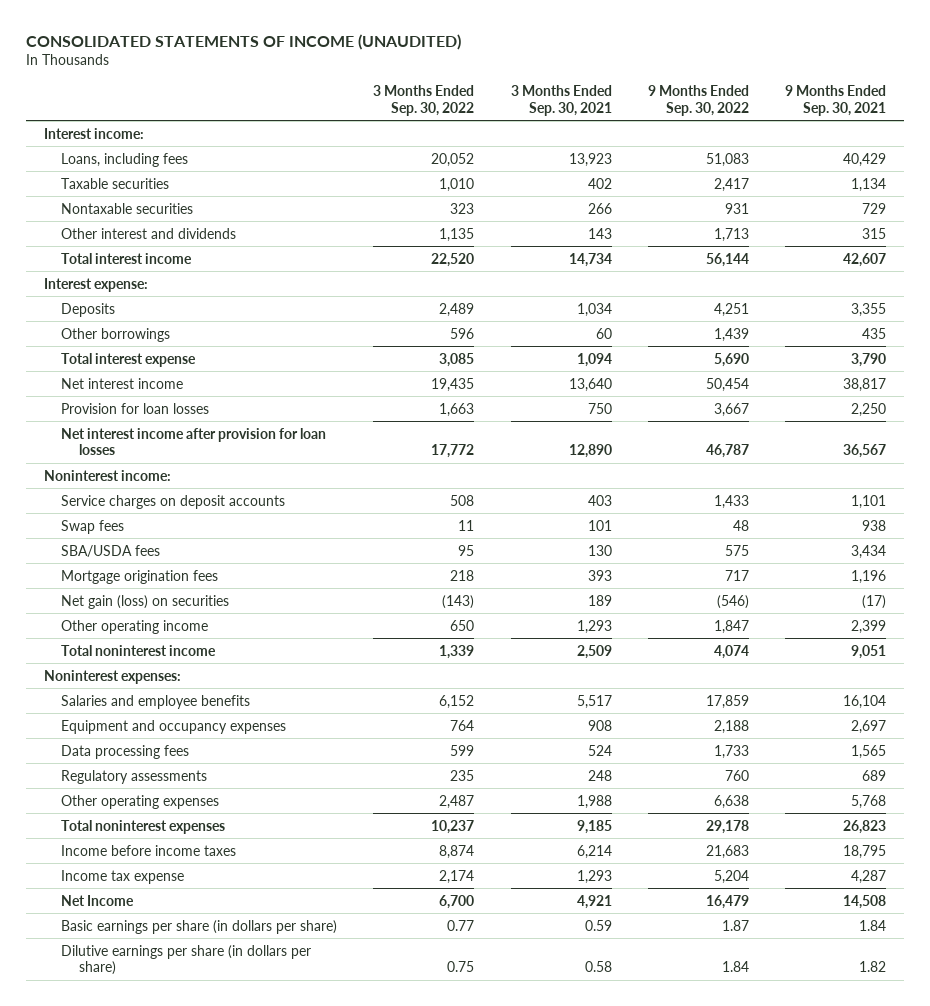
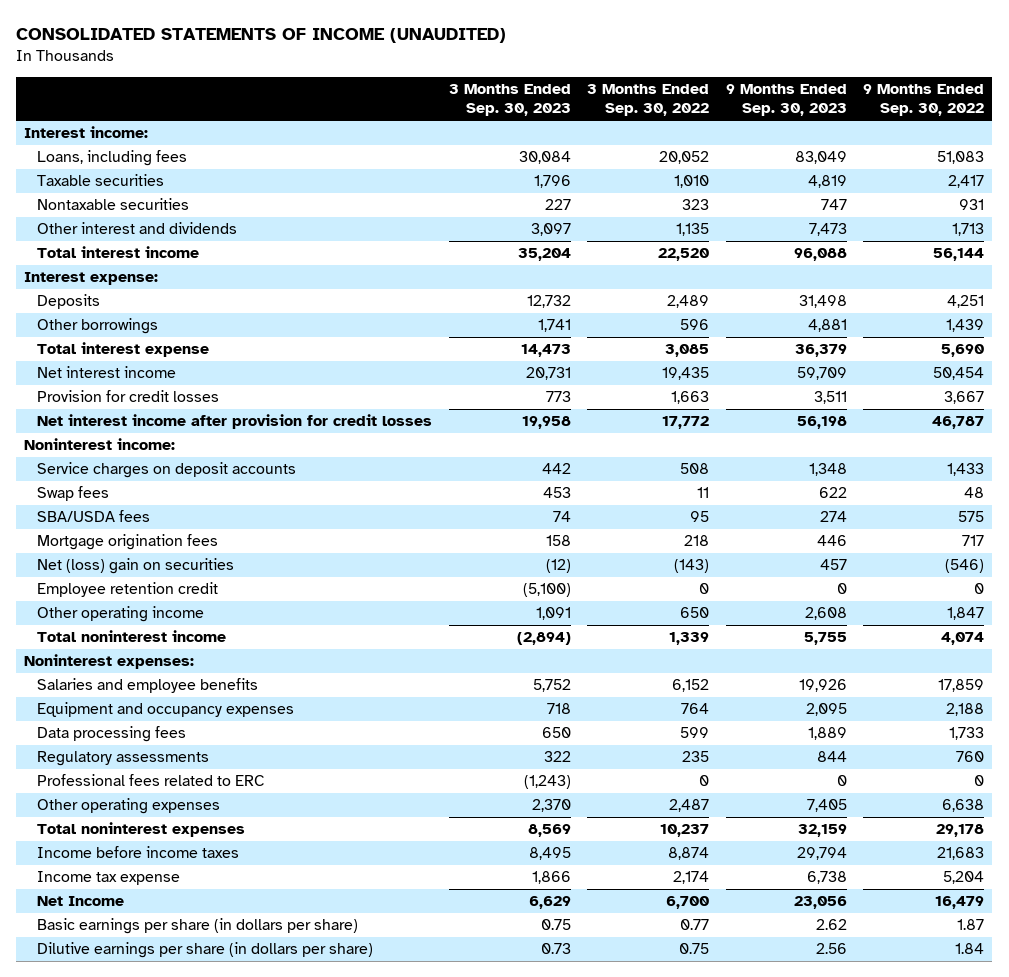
[510,84,612,116] 3 Months Ended Sep. 30, 2021 -> none
[784,84,886,116] 9 Months Ended Sep. 30, 2021 -> none
none -> [448,84,571,117] 3 Months Ended Sep. 30, 2023
none -> [725,84,847,117] 9 Months Ended Sep. 30, 2023
[61,402,210,414] Provision for loan losses -> [37,390,220,403] Provision for credit losses
[61,427,327,456] Net interest income after provision for loan losses -> [37,414,433,430] Net interest income after provision for credit losses
[61,594,230,609] Net gain (loss) on securities -> [37,558,235,575] Net (loss) gain on securities
none -> [37,582,219,598] Employee retention credit
none -> [37,774,266,787] Professional fees related to ERC

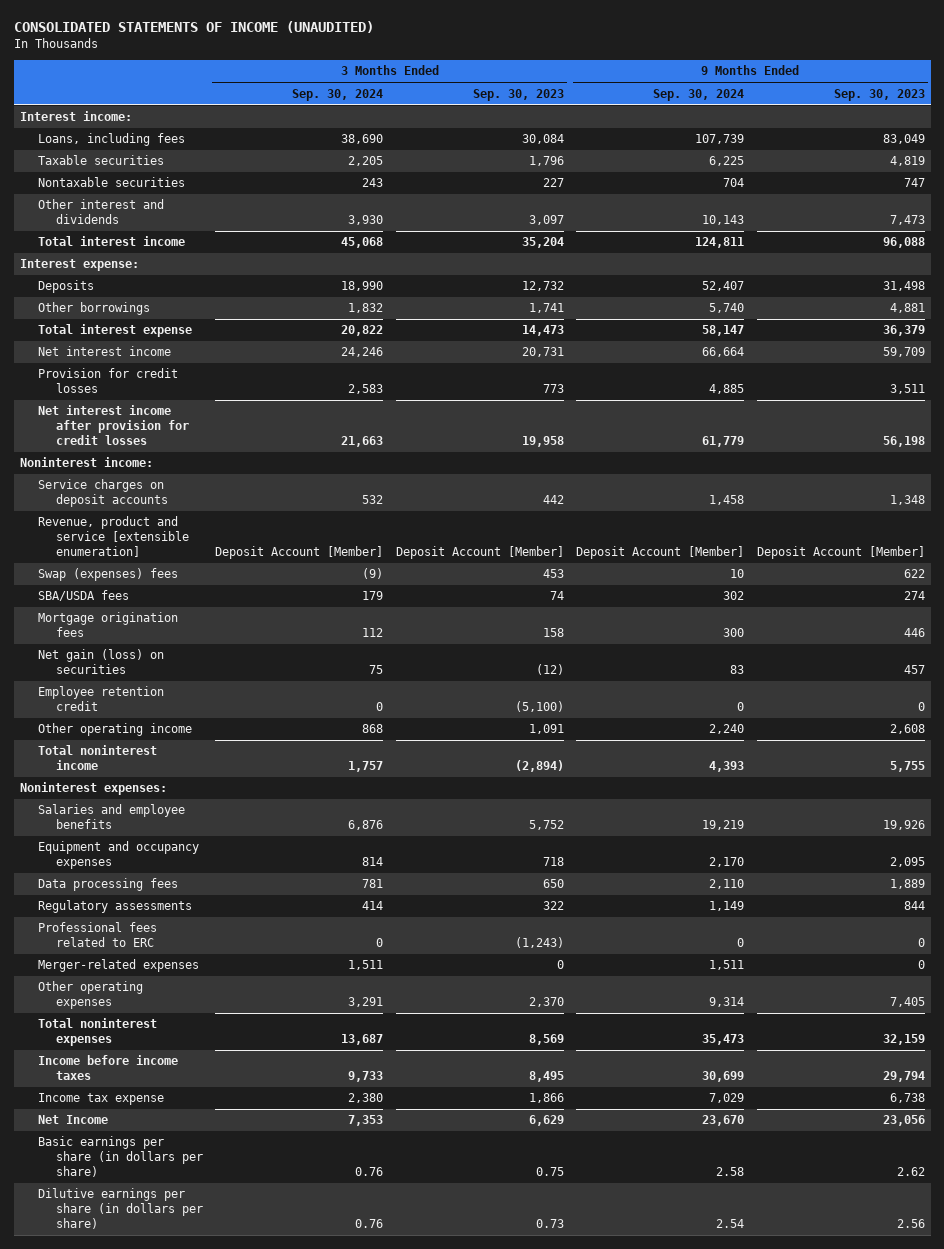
[587,84,710,117] 3 Months Ended Sep. 30, 2022 -> none
[863,84,985,117] 9 Months Ended Sep. 30, 2022 -> none
none -> [292,88,384,101] Sep. 30, 2024
none -> [653,88,745,101] Sep. 30, 2024
none -> [38,516,190,558] Revenue, product and service [extensible enumeration]
[37,486,110,502] Swap fees -> [38,568,179,582] Swap (expenses) fees
[37,558,235,575] Net (loss) gain on securities -> [38,649,165,675] Net gain (loss) on securities
none -> [38,959,200,973] Merger-related expenses

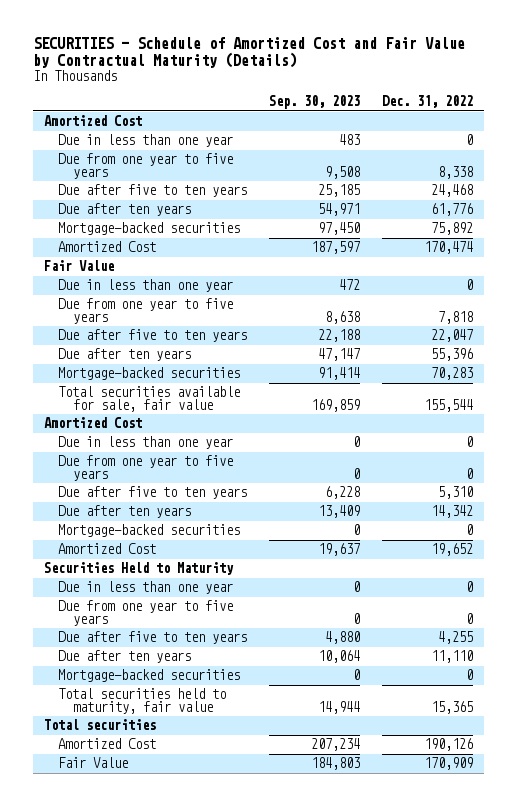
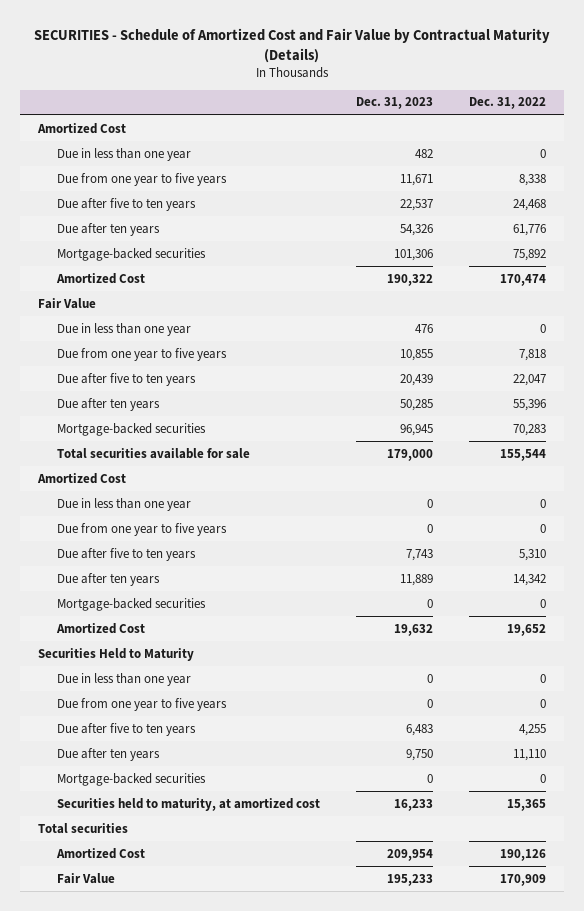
[269,95,361,110] Sep. 30, 2023 -> none
none -> [356,97,434,110] Dec. 31, 2023
[58,386,241,412] Total securities available for sale, fair value -> [57,447,251,459] Total securities available for sale
[58,688,227,714] Total securities held to maturity, fair value -> [57,797,321,811] Securities held to maturity, at amortized cost

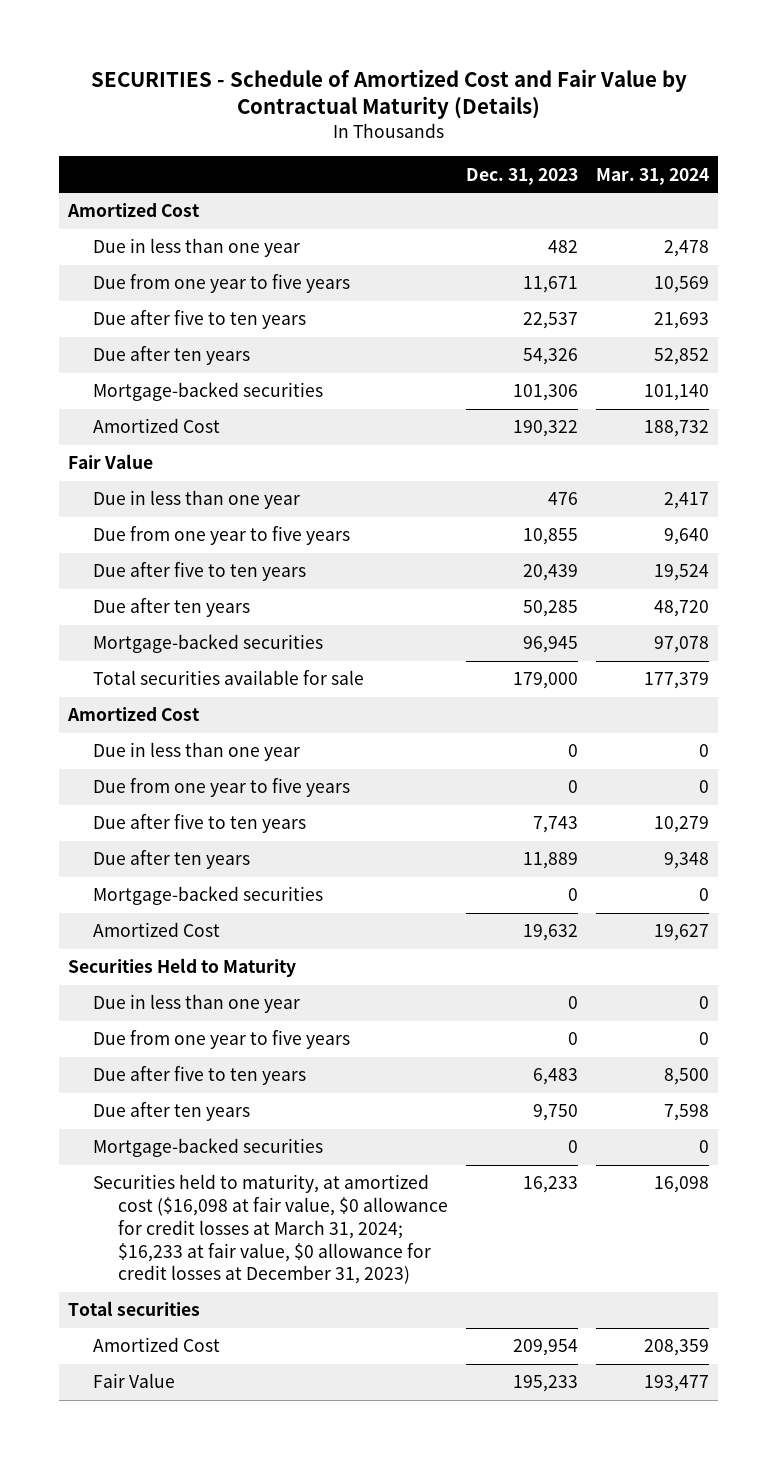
[469,97,547,110] Dec. 31, 2022 -> none
none -> [595,167,709,185] Mar. 31, 2024
[57,797,321,811] Securities held to maturity, at amortized cost -> [93,1174,448,1285] Securities held to maturity, at amortized cost ($16,098 at fair value, $0 allowance for credit losses at March 31, 2024; $16,233 at fair value, $0 allowance for credit losses at December 31, 2023)

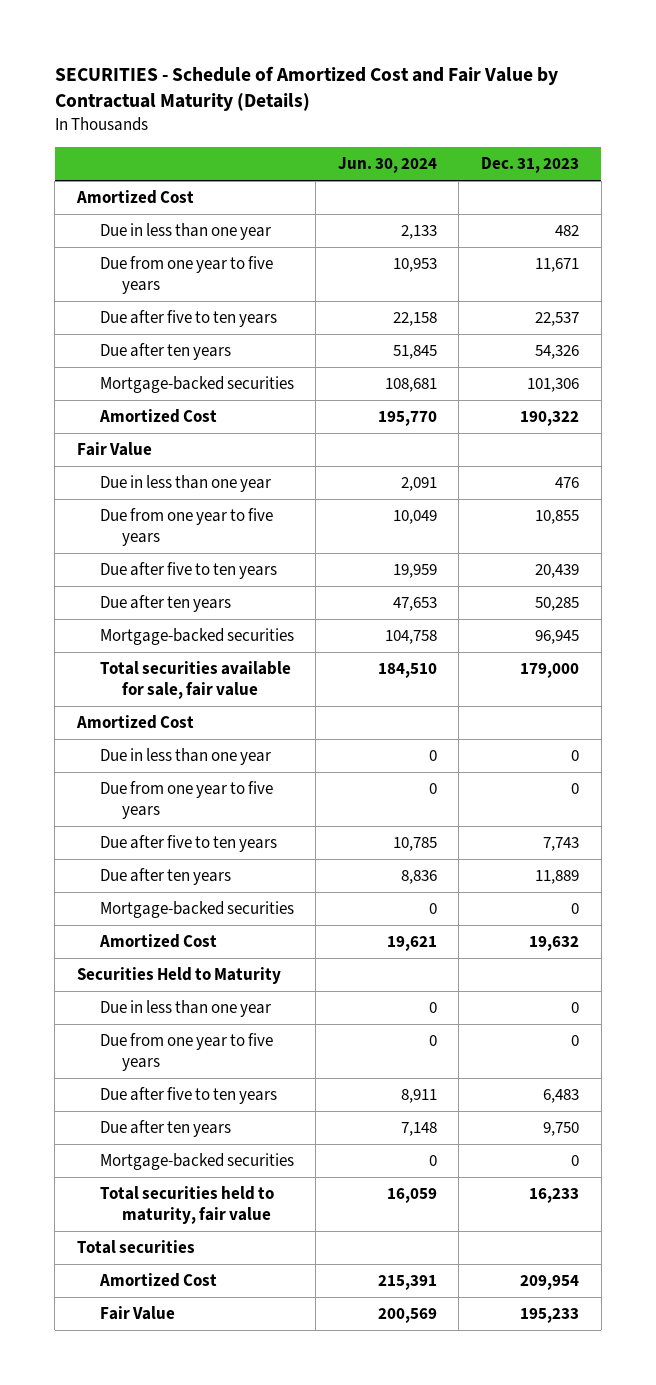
[595,167,709,185] Mar. 31, 2024 -> none
none -> [337,157,437,174] Jun. 30, 2024
[93,670,365,686] Total securities available for sale -> [99,661,291,699] Total securities available for sale, fair value
[93,1174,448,1285] Securities held to maturity, at amortized cost ($16,098 at fair value, $0 allowance for credit losses at March 31, 2024; $16,233 at fair value, $0 allowance for credit losses at December 31, 2023) -> [99,1186,274,1224] Total securities held to maturity, fair value

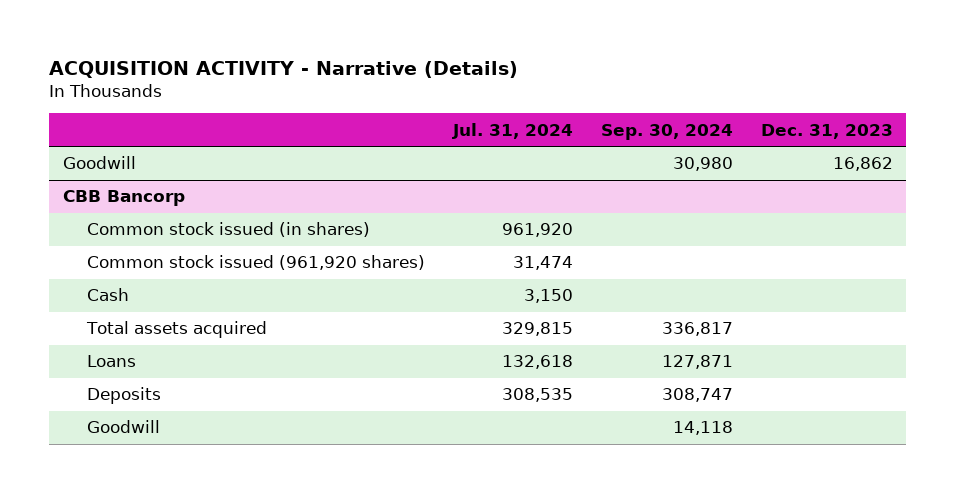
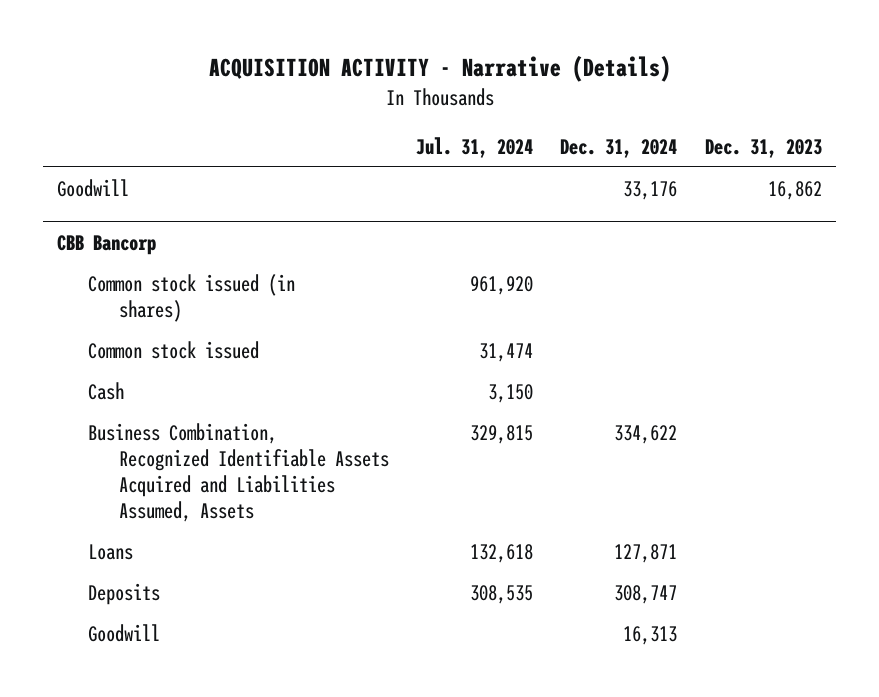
[600,123,733,140] Sep. 30, 2024 -> none
none -> [560,138,678,158] Dec. 31, 2024
[87,255,426,271] Common stock issued (961,920 shares) -> [87,340,259,359] Common stock issued
[86,321,268,339] Total assets acquired -> [87,422,389,522] Business Combination, Recognized Identifiable Assets Acquired and Liabilities Assumed, Assets

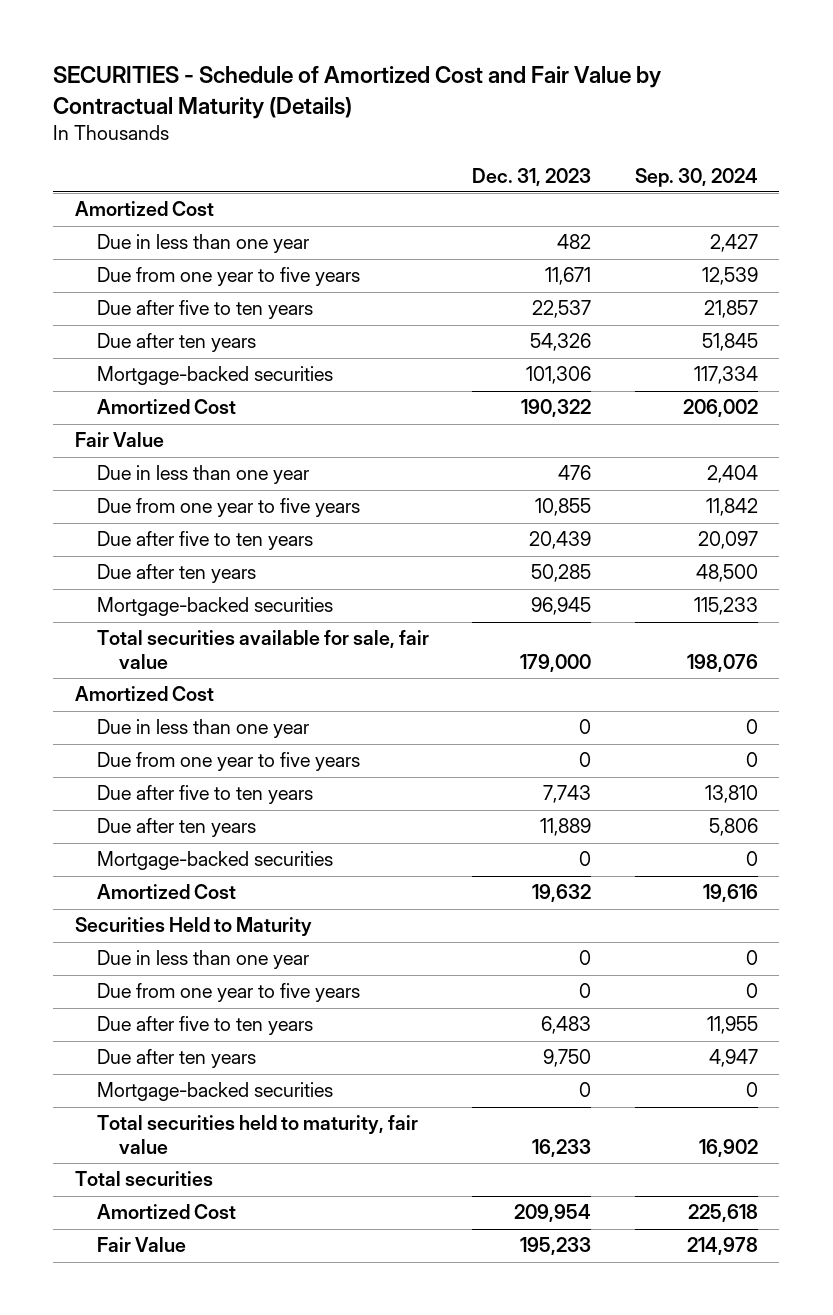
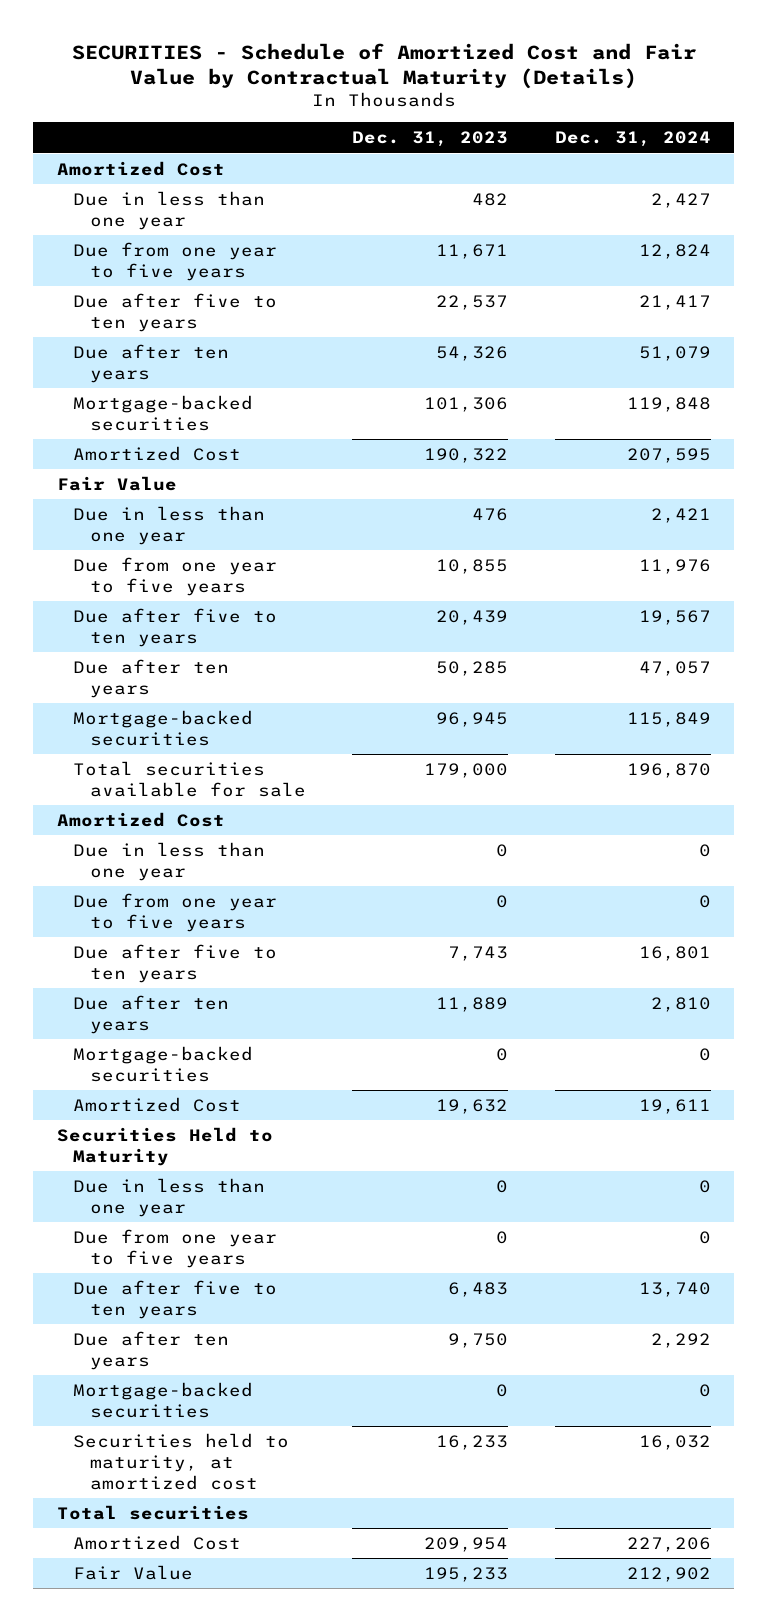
[634,167,758,187] Sep. 30, 2024 -> none
none -> [554,131,711,148] Dec. 31, 2024
[97,630,430,669] Total securities available for sale, fair value -> [73,760,306,797] Total securities available for sale
[97,1115,419,1154] Total securities held to maturity, fair value -> [73,1432,290,1490] Securities held to maturity, at amortized cost

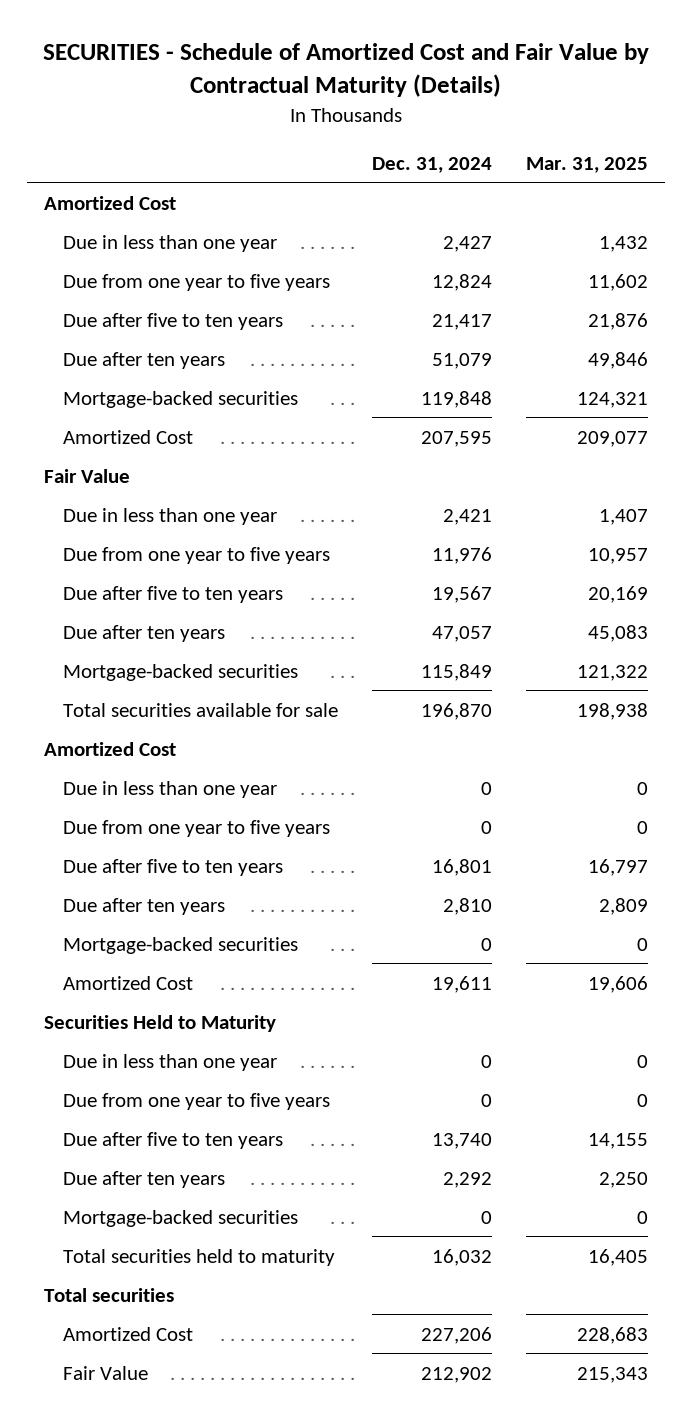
[352,131,509,148] Dec. 31, 2023 -> none
none -> [526,156,649,173] Mar. 31, 2025
[73,1432,290,1490] Securities held to maturity, at amortized cost -> [62,1248,335,1266] Total securities held to maturity

